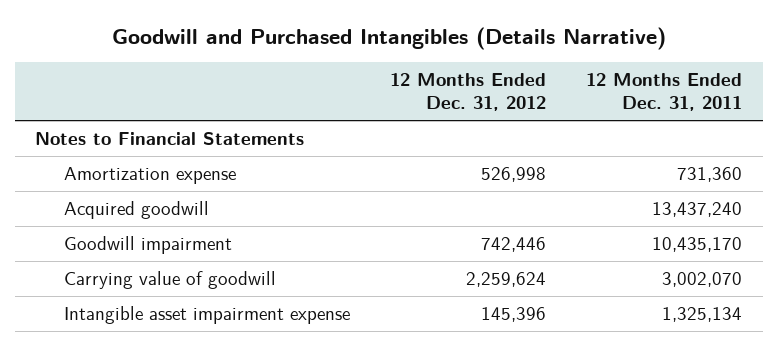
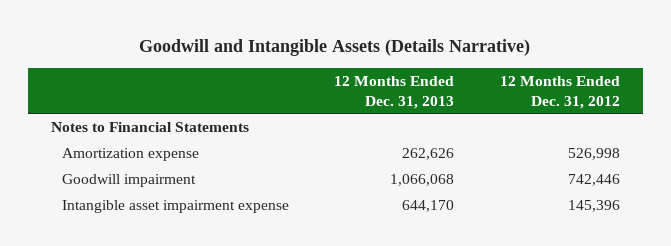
[111,26,666,50] Goodwill and Purchased Intangibles (Details Narrative) -> [139,39,531,57] Goodwill and Intangible Assets (Details Narrative)
[586,73,743,112] 12 Months Ended Dec. 31, 2011 -> none
none -> [334,76,455,109] 12 Months Ended Dec. 31, 2013
[63,201,209,220] Acquired goodwill -> none
[63,271,276,290] Carrying value of goodwill -> none

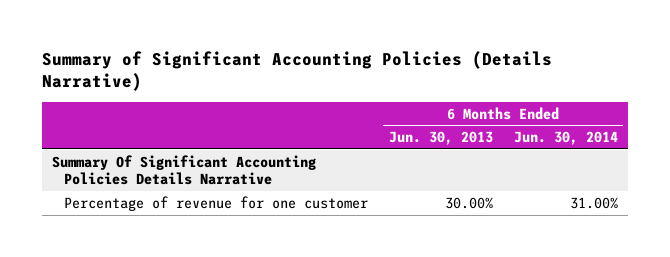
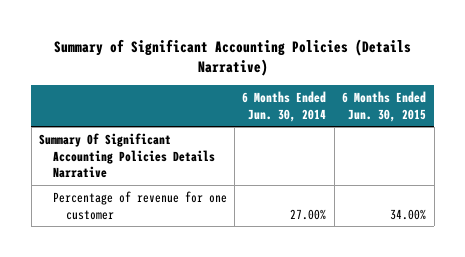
[388,131,493,146] Jun. 30, 2013 -> none
none -> [342,91,427,122] 6 Months Ended Jun. 30, 2015
[569,196,618,209] 31.00% -> [290,208,327,220] 27.00%

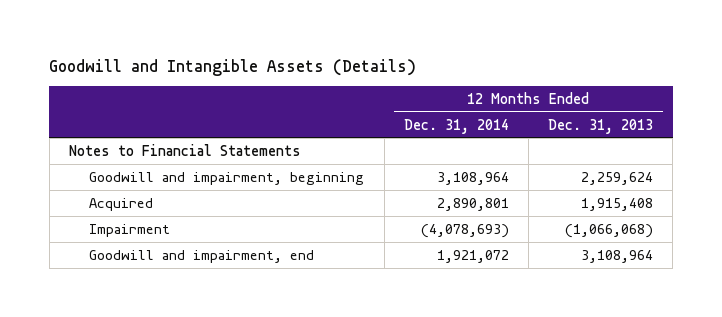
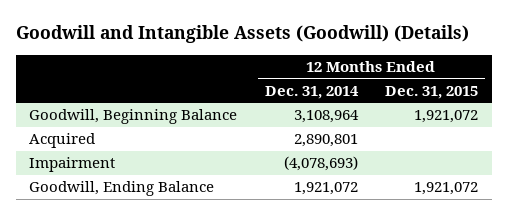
[49,58,417,76] Goodwill and Intangible Assets (Details) -> [15,25,469,44] Goodwill and Intangible Assets (Goodwill) (Details)
[547,118,653,134] Dec. 31, 2013 -> none
none -> [384,85,478,99] Dec. 31, 2015
[68,143,301,156] Notes to Financial Statements -> none
[89,171,365,185] Goodwill and impairment, beginning -> [29,109,238,125] Goodwill, Beginning Balance
[89,249,315,263] Goodwill and impairment, end -> [29,181,215,197] Goodwill, Ending Balance

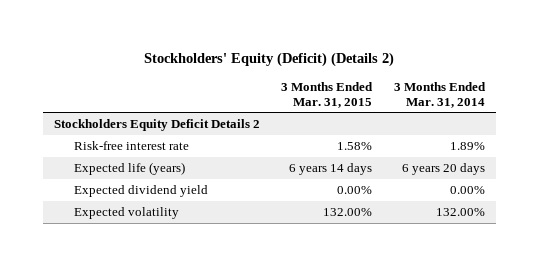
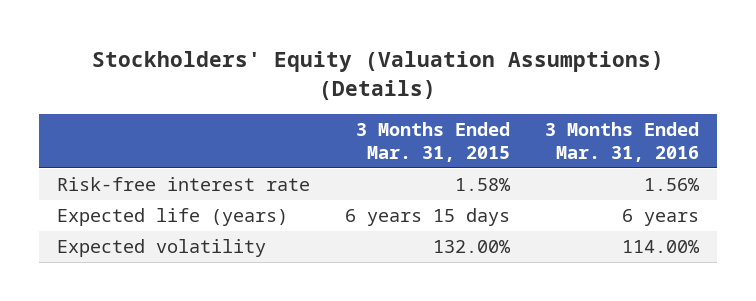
[144,51,395,67] Stockholders' Equity (Deficit) (Details 2) -> [92,51,665,100] Stockholders' Equity (Valuation Assumptions) (Details)
[394,81,487,108] 3 Months Ended Mar. 31, 2014 -> none
none -> [545,122,700,162] 3 Months Ended Mar. 31, 2016
[53,119,260,132] Stockholders Equity Deficit Details 2 -> none
[74,185,209,198] Expected dividend yield -> none
[289,163,373,176] 6 years 14 days -> [345,208,511,227] 6 years 15 days

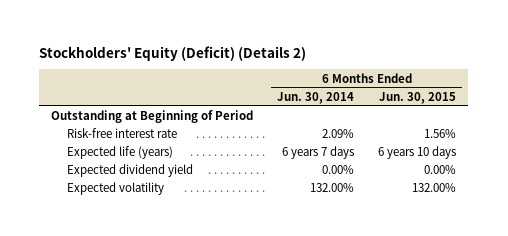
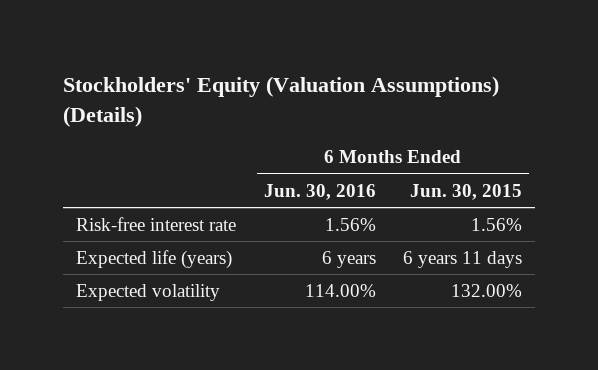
[39,45,307,61] Stockholders' Equity (Deficit) (Details 2) -> [62,76,499,127] Stockholders' Equity (Valuation Assumptions) (Details)
[277,91,355,104] Jun. 30, 2014 -> none
none -> [263,183,376,200] Jun. 30, 2016
[51,110,254,124] Outstanding at Beginning of Period -> none
[67,164,194,178] Expected dividend yield -> none
[378,146,457,160] 6 years 10 days -> [402,250,522,268] 6 years 11 days

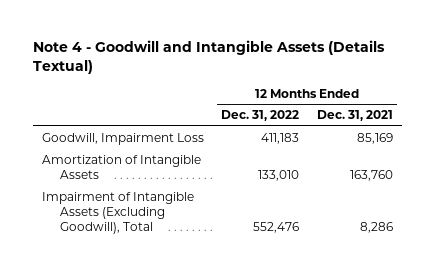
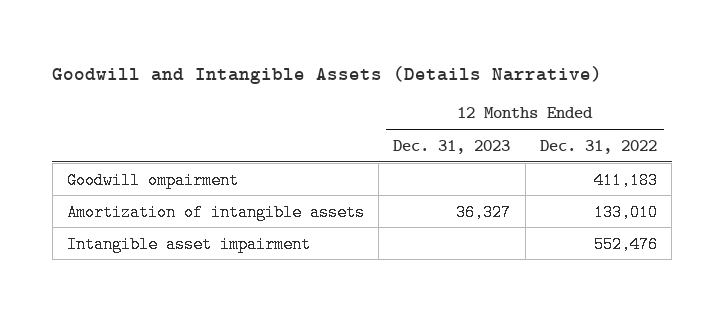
[33,39,386,74] Note 4 - Goodwill and Intangible Assets (Details Textual) -> [52,65,603,84] Goodwill and Intangible Assets (Details Narrative)
[316,110,393,122] Dec. 31, 2021 -> none
none -> [393,139,511,154] Dec. 31, 2023
[41,133,204,146] Goodwill, Impairment Loss -> [67,171,240,189] Goodwill ompairment
[41,155,201,179] Amortization of Intangible Assets -> [67,203,366,221] Amortization of intangible assets
[41,192,194,234] Impairment of Intangible Assets (Excluding Goodwill), Total -> [67,235,312,253] Intangible asset impairment

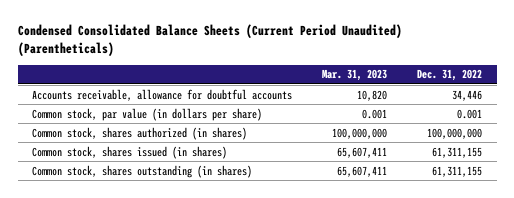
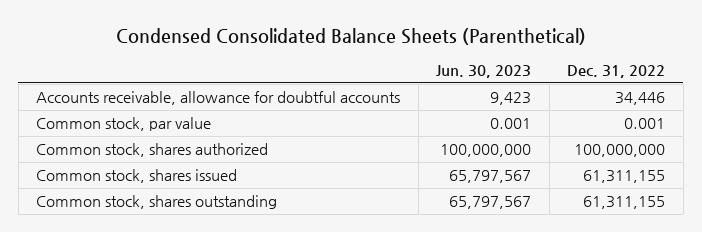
[17,24,402,57] Condensed Consolidated Balance Sheets (Current Period Unaudited) (Parentheticals) -> [115,27,586,45] Condensed Consolidated Balance Sheets (Parenthetical)
[322,69,388,82] Mar. 31, 2023 -> none
none -> [436,65,532,79] Jun. 30, 2023
[32,107,263,121] Common stock, par value (in dollars per share) -> [36,117,212,132] Common stock, par value
[32,126,248,140] Common stock, shares authorized (in shares) -> [36,143,269,158] Common stock, shares authorized
[32,145,228,159] Common stock, shares issued (in shares) -> [36,169,238,184] Common stock, shares issued
[32,164,253,178] Common stock, shares outstanding (in shares) -> [36,195,278,210] Common stock, shares outstanding

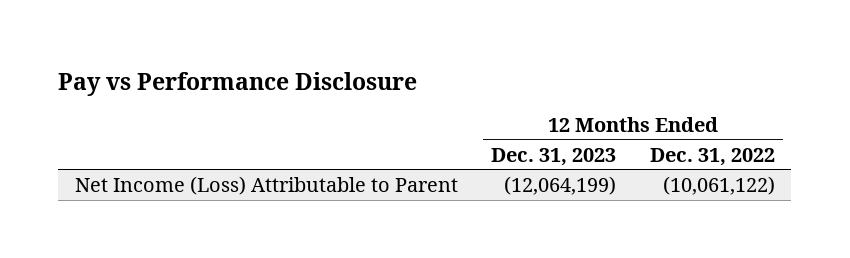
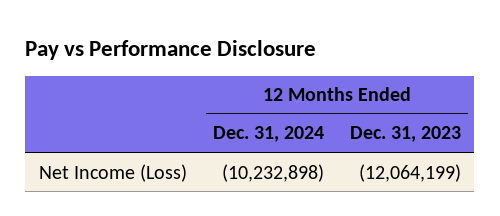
[649,147,775,166] Dec. 31, 2022 -> none
none -> [212,126,324,143] Dec. 31, 2024
[75,176,459,196] Net Income (Loss) Attributable to Parent -> [38,163,187,182] Net Income (Loss)

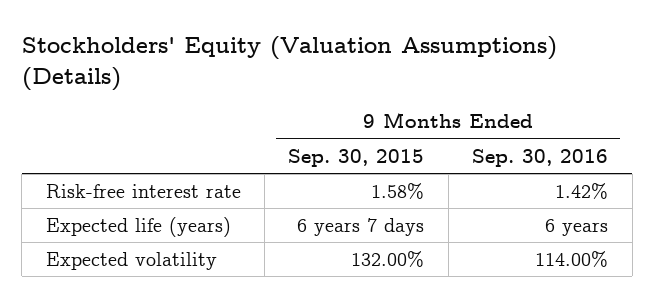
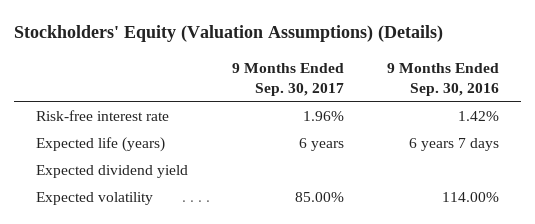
[288,148,425,167] Sep. 30, 2015 -> none
none -> [231,62,344,96] 9 Months Ended Sep. 30, 2017
[545,219,609,237] 6 years -> [409,137,500,151] 6 years 7 days
none -> [35,164,188,178] Expected dividend yield

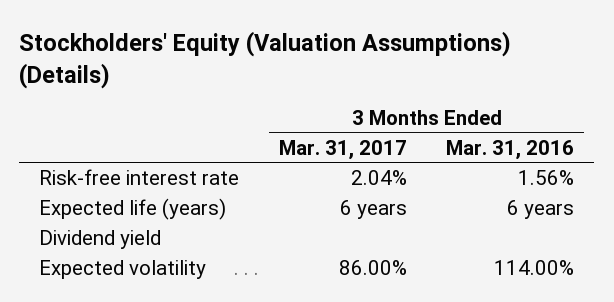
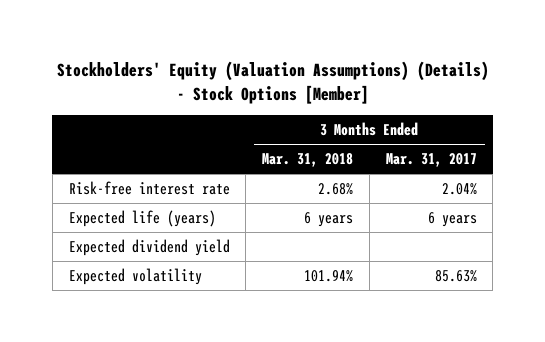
[19,31,512,89] Stockholders' Equity (Valuation Assumptions) (Details) -> [56,61,489,104] Stockholders' Equity (Valuation Assumptions) (Details) - Stock Options [Member]
[446,139,575,160] Mar. 31, 2016 -> none
none -> [262,152,354,167] Mar. 31, 2018
[39,230,162,250] Dividend yield -> [68,238,230,256] Expected dividend yield
[338,260,407,276] 86.00% -> [434,269,477,282] 85.63%

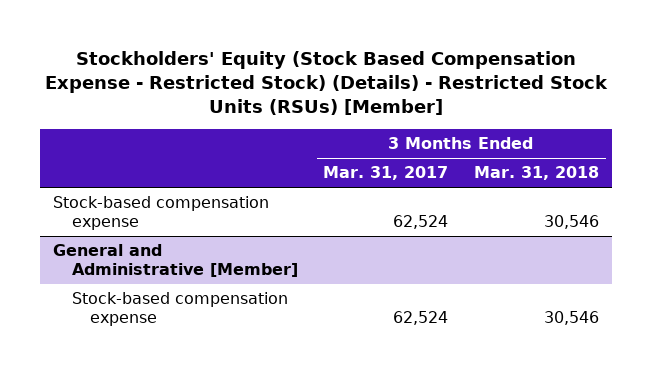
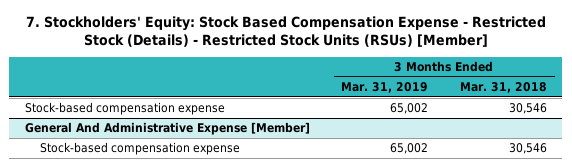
[45,50,609,116] Stockholders' Equity (Stock Based Compensation Expense - Restricted Stock) (Details) - Restricted Stock Units (RSUs) [Member] -> [25,16,546,48] 7. Stockholders' Equity: Stock Based Compensation Expense - Restricted Stock (Details) - Restricted Stock Units (RSUs) [Member]
[323,166,449,181] Mar. 31, 2017 -> none
none -> [341,82,429,94] Mar. 31, 2019
[53,244,298,277] General and Administrative [Member] -> [25,122,311,136] General And Administrative Expense [Member]

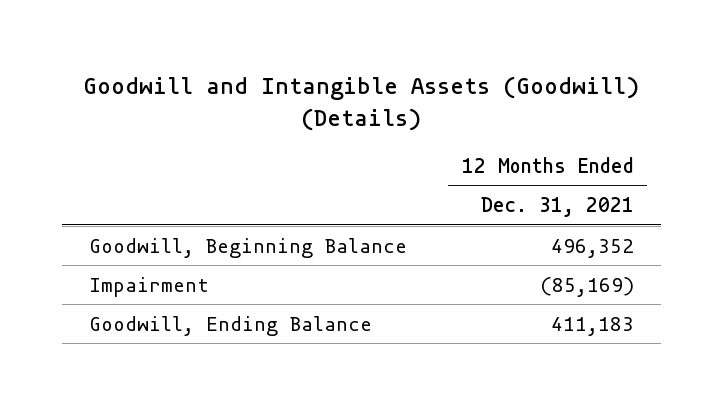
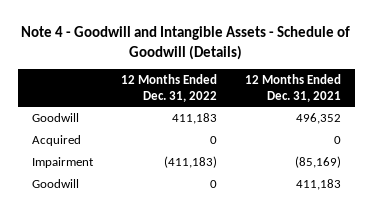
[83,75,640,131] Goodwill and Intangible Assets (Goodwill) (Details) -> [21,26,351,60] Note 4 - Goodwill and Intangible Assets - Schedule of Goodwill (Details)
none -> [120,74,217,102] 12 Months Ended Dec. 31, 2022
[89,237,408,258] Goodwill, Beginning Balance -> [31,112,79,122] Goodwill
none -> [31,134,81,146] Acquired
[89,315,373,336] Goodwill, Ending Balance -> [31,178,79,188] Goodwill

